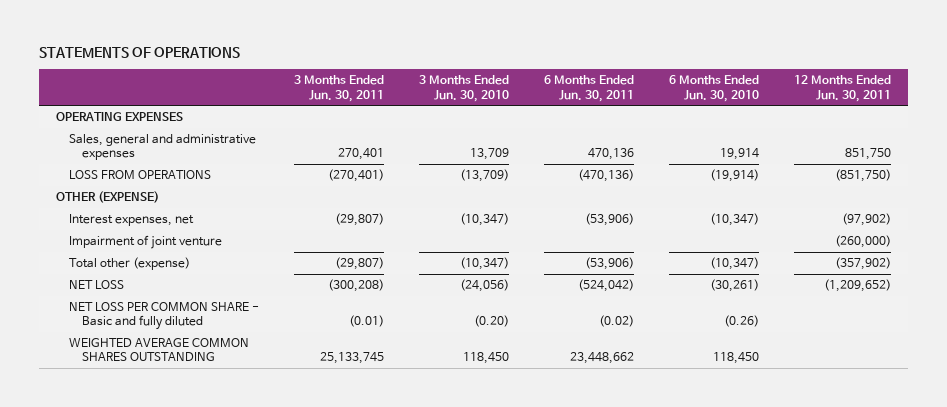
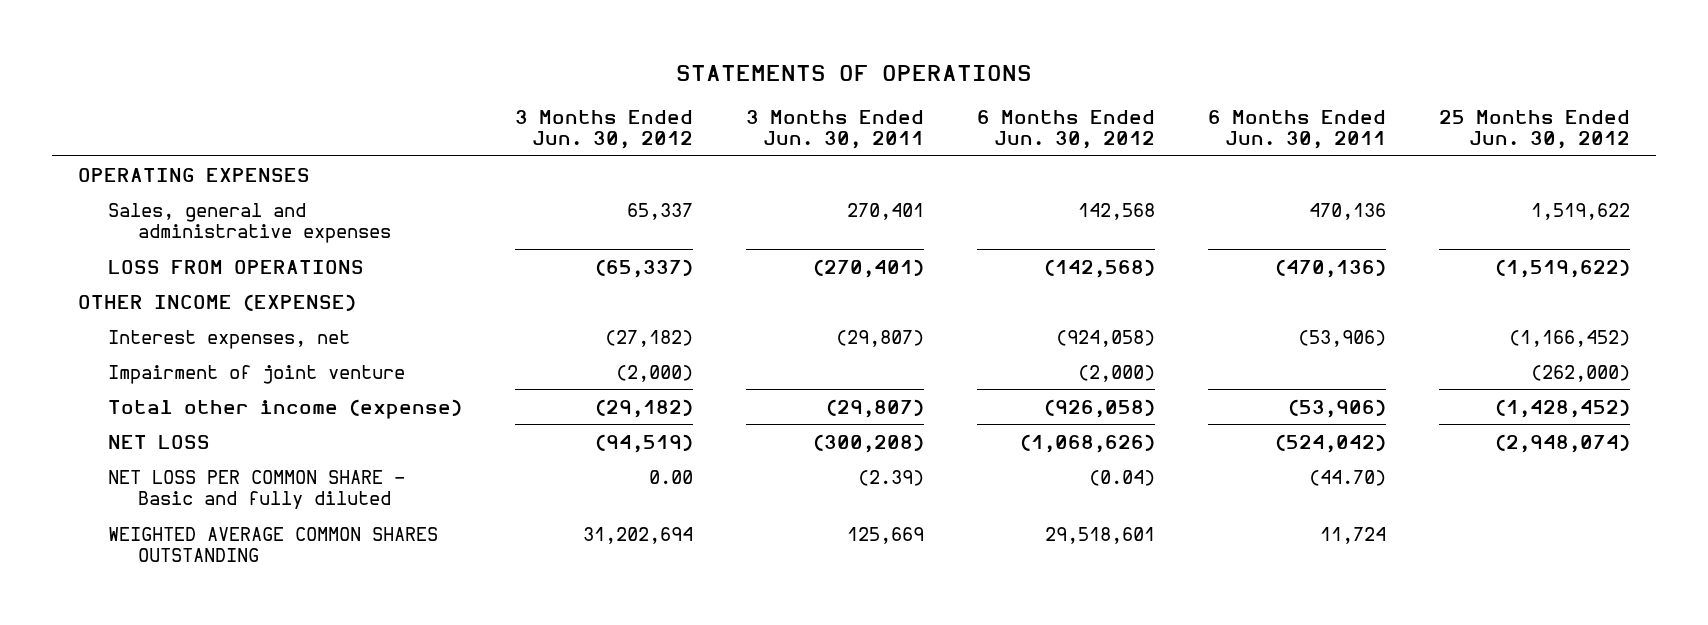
[419,75,510,102] 3 Months Ended Jun. 30, 2010 -> none
[668,75,759,102] 6 Months Ended Jun. 30, 2010 -> none
[793,75,891,102] 12 Months Ended Jun. 30, 2011 -> none
none -> [514,109,693,150] 3 Months Ended Jun. 30, 2012
none -> [976,109,1155,150] 6 Months Ended Jun. 30, 2012
none -> [1438,109,1630,150] 25 Months Ended Jun. 30, 2012
[56,191,160,204] OTHER (EXPENSE) -> [78,293,357,311] OTHER INCOME (EXPENSE)
[69,257,191,271] Total other (expense) -> [107,398,462,419] Total other income (expense)
[349,315,385,328] (0.01) -> [857,469,924,486] (2.39)
[599,315,635,328] (0.02) -> [1308,469,1386,486] (44.70)
[320,352,385,365] 25,133,745 -> [846,526,924,544] 125,669
[570,352,635,365] 23,448,662 -> [1319,526,1386,544] 11,724

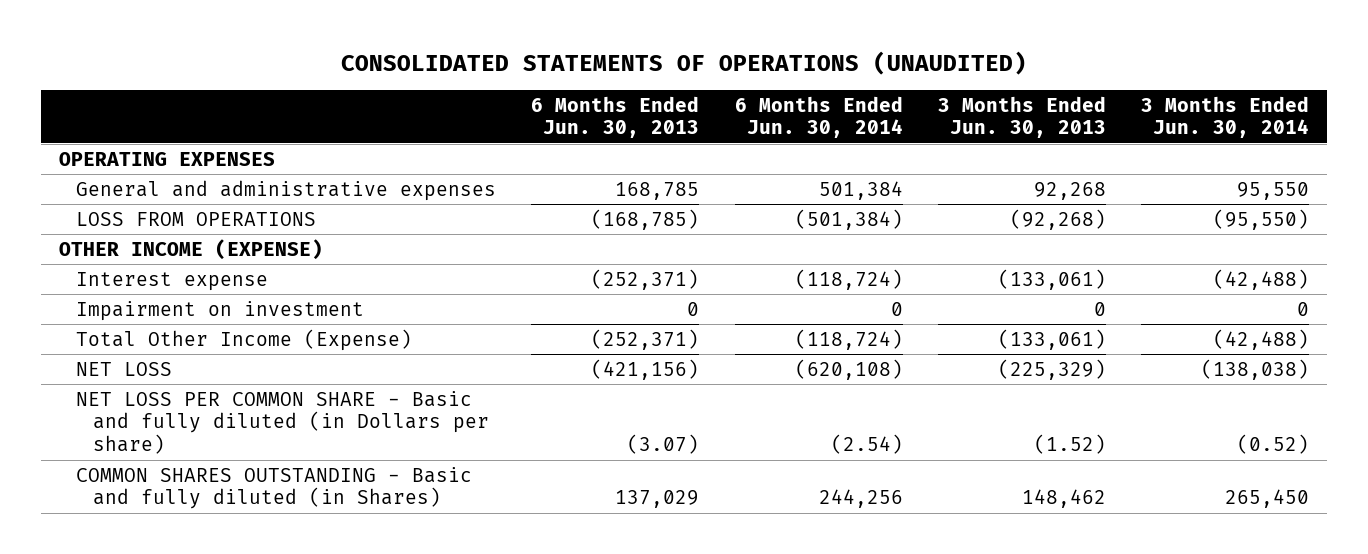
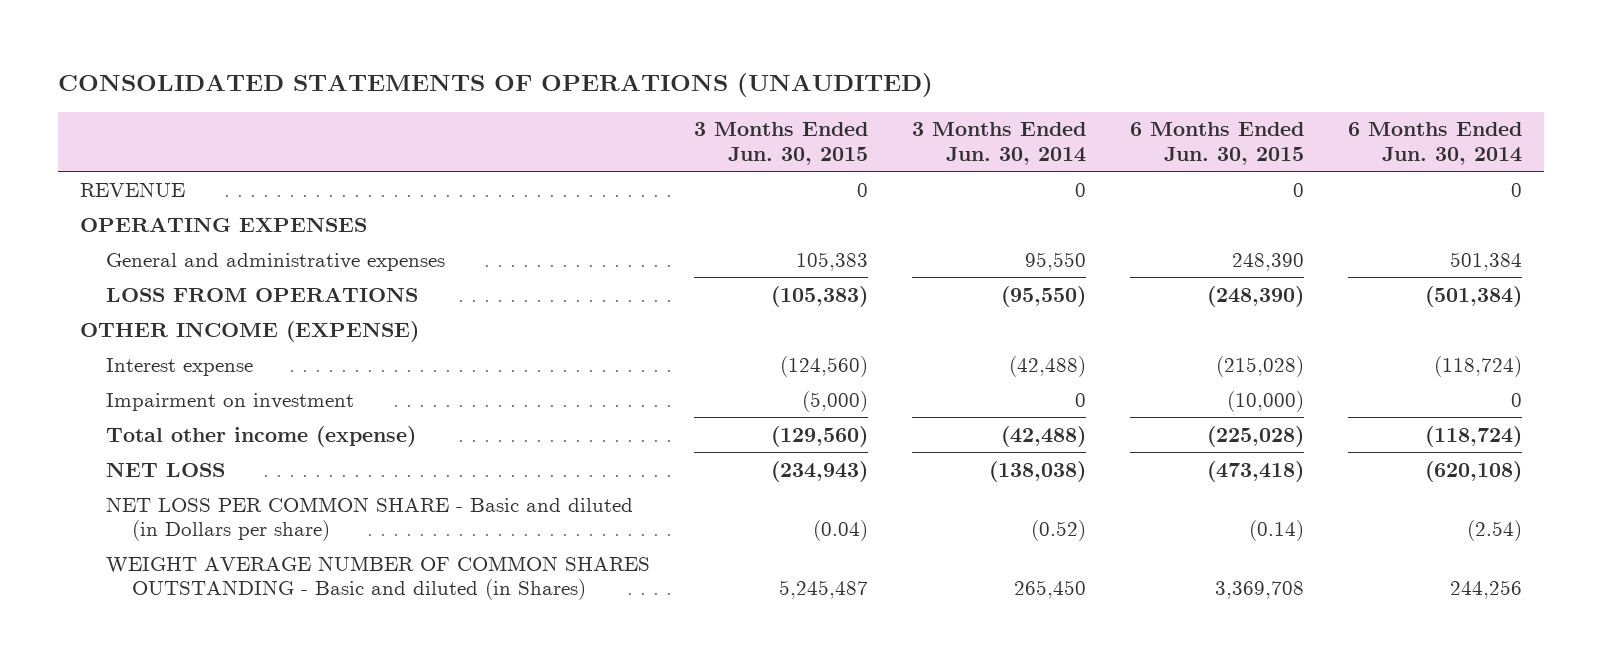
[531,95,700,139] 6 Months Ended Jun. 30, 2013 -> none
[937,95,1106,139] 3 Months Ended Jun. 30, 2013 -> none
none -> [694,122,869,165] 3 Months Ended Jun. 30, 2015
none -> [1129,122,1304,165] 6 Months Ended Jun. 30, 2015
none -> [80,181,186,197] REVENUE
[76,328,413,351] Total Other Income (Expense) -> [106,425,417,447] Total other income (expense)
[76,390,490,455] NET LOSS PER COMMON SHARE - Basic and fully diluted (in Dollars per share) -> [106,496,634,542] NET LOSS PER COMMON SHARE - Basic and diluted (in Dollars per share)
[76,466,473,510] COMMON SHARES OUTSTANDING - Basic and fully diluted (in Shares) -> [106,555,651,601] WEIGHT AVERAGE NUMBER OF COMMON SHARES OUTSTANDING - Basic and diluted (in Shares)

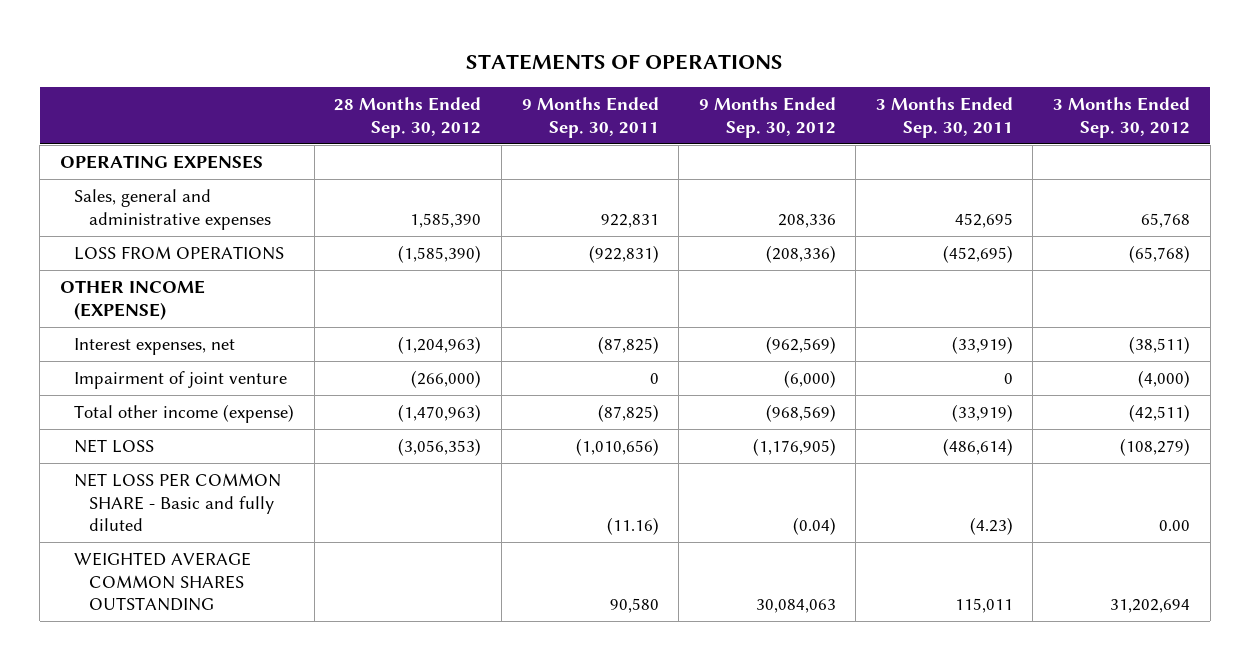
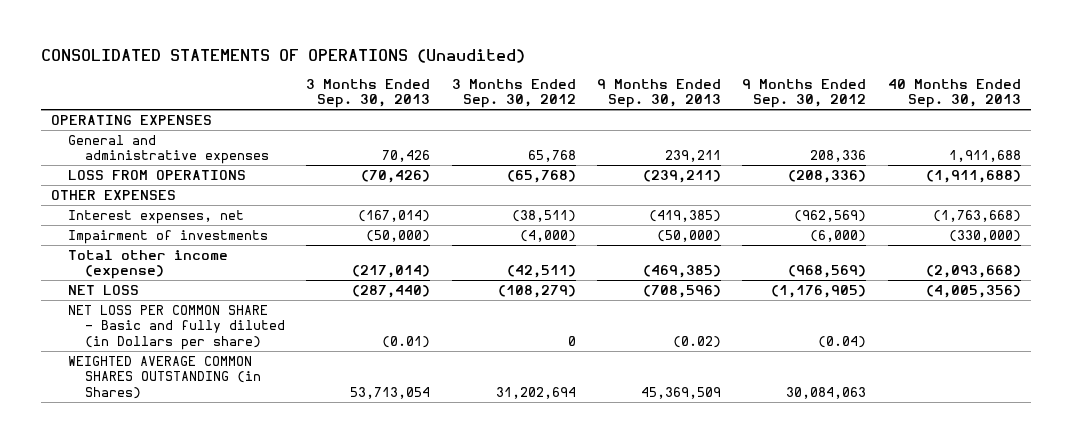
[465,53,783,70] STATEMENTS OF OPERATIONS -> [40,48,525,63] CONSOLIDATED STATEMENTS OF OPERATIONS (Unaudited)
[334,97,482,138] 28 Months Ended Sep. 30, 2012 -> none
[521,97,659,138] 9 Months Ended Sep. 30, 2011 -> none
[875,97,1013,138] 3 Months Ended Sep. 30, 2011 -> none
none -> [306,78,431,109] 3 Months Ended Sep. 30, 2013
none -> [597,78,722,109] 9 Months Ended Sep. 30, 2013
none -> [887,78,1021,109] 40 Months Ended Sep. 30, 2013
[74,189,271,230] Sales, general and administrative expenses -> [68,134,269,165] General and administrative expenses
[59,280,205,320] OTHER INCOME (EXPENSE) -> none
none -> [51,189,177,200] OTHER EXPENSES
[74,371,288,390] Impairment of joint venture -> none
none -> [68,229,269,244] Impairment of investments
[74,473,282,532] NET LOSS PER COMMON SHARE - Basic and fully diluted -> [68,304,285,350] NET LOSS PER COMMON SHARE - Basic and fully diluted (in Dollars per share)
[1159,520,1191,532] 0.00 -> [567,335,576,346] 0
[74,552,252,612] WEIGHTED AVERAGE COMMON SHARES OUTSTANDING -> [68,355,261,399] WEIGHTED AVERAGE COMMON SHARES OUTSTANDING (in Shares)

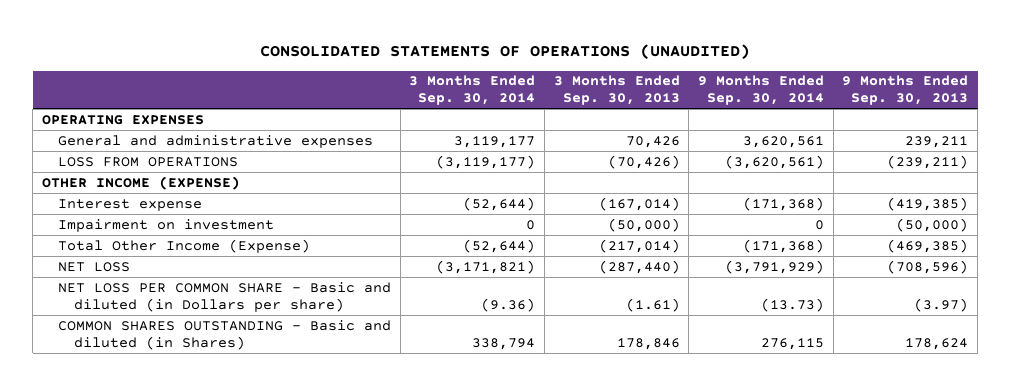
[40,48,525,63] CONSOLIDATED STATEMENTS OF OPERATIONS (Unaudited) -> [260,43,751,59] CONSOLIDATED STATEMENTS OF OPERATIONS (UNAUDITED)
[451,78,576,109] 3 Months Ended Sep. 30, 2012 -> none
[742,78,867,109] 9 Months Ended Sep. 30, 2012 -> none
[887,78,1021,109] 40 Months Ended Sep. 30, 2013 -> none
none -> [409,75,536,106] 3 Months Ended Sep. 30, 2014
none -> [698,75,825,106] 9 Months Ended Sep. 30, 2014
[51,189,177,200] OTHER EXPENSES -> none
none -> [42,175,241,190] OTHER INCOME (EXPENSE)
[68,209,245,224] Interest expenses, net -> [58,198,203,211] Interest expense
[68,229,269,244] Impairment of investments -> [58,218,275,232] Impairment on investment
[68,249,229,280] Total other income (expense) -> [58,238,311,253] Total Other Income (Expense)
[68,304,285,350] NET LOSS PER COMMON SHARE - Basic and fully diluted (in Dollars per share) -> [58,281,392,312] NET LOSS PER COMMON SHARE - Basic and diluted (in Dollars per share)
[382,335,431,348] (0.01) -> [625,297,680,312] (1.61)
[673,335,722,348] (0.02) -> [914,297,969,312] (3.97)
[68,355,261,399] WEIGHTED AVERAGE COMMON SHARES OUTSTANDING (in Shares) -> [58,319,392,350] COMMON SHARES OUTSTANDING - Basic and diluted (in Shares)
[350,386,431,399] 53,713,054 -> [616,337,680,350] 178,846
[641,386,722,399] 45,369,509 -> [905,337,969,350] 178,624

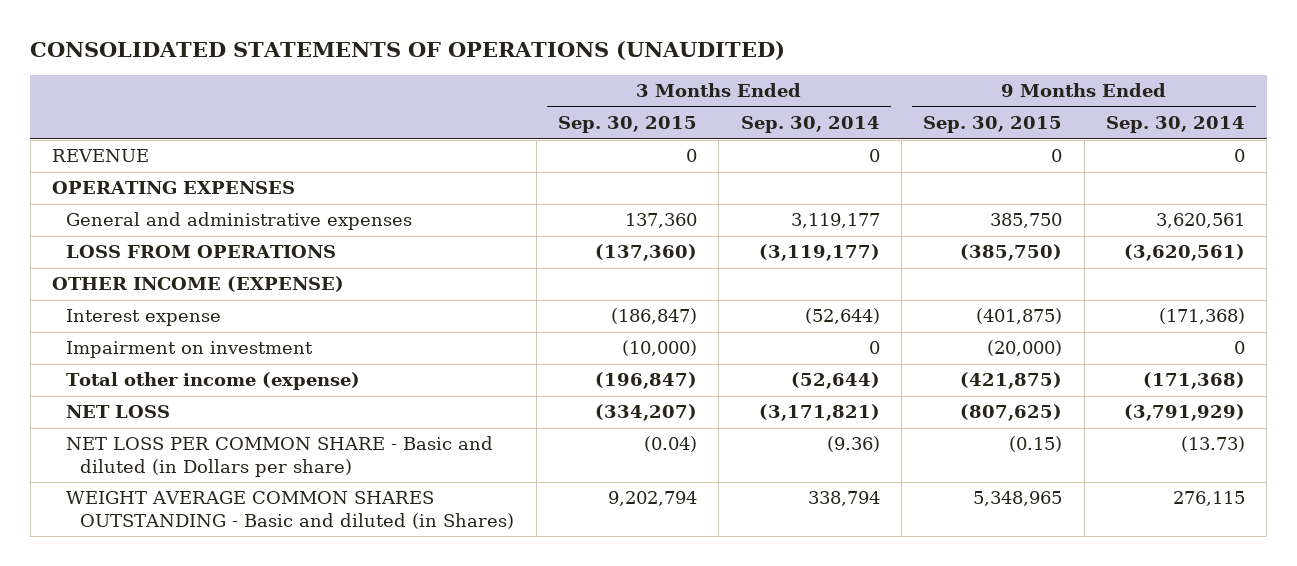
[553,75,680,106] 3 Months Ended Sep. 30, 2013 -> none
[842,75,969,106] 9 Months Ended Sep. 30, 2013 -> none
none -> [557,116,697,134] Sep. 30, 2015
none -> [923,116,1063,134] Sep. 30, 2015
none -> [51,149,149,163] REVENUE
[58,238,311,253] Total Other Income (Expense) -> [66,372,361,391] Total other income (expense)
[58,319,392,350] COMMON SHARES OUTSTANDING - Basic and diluted (in Shares) -> [66,491,515,529] WEIGHT AVERAGE COMMON SHARES OUTSTANDING - Basic and diluted (in Shares)

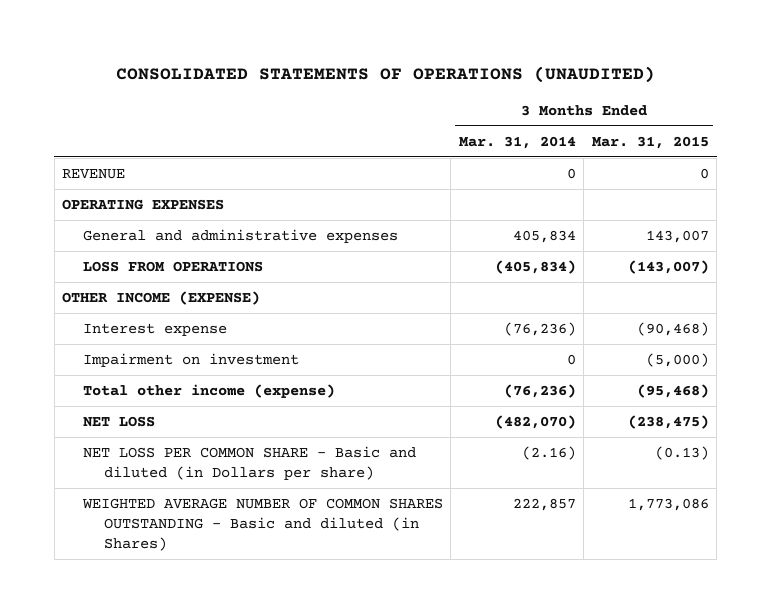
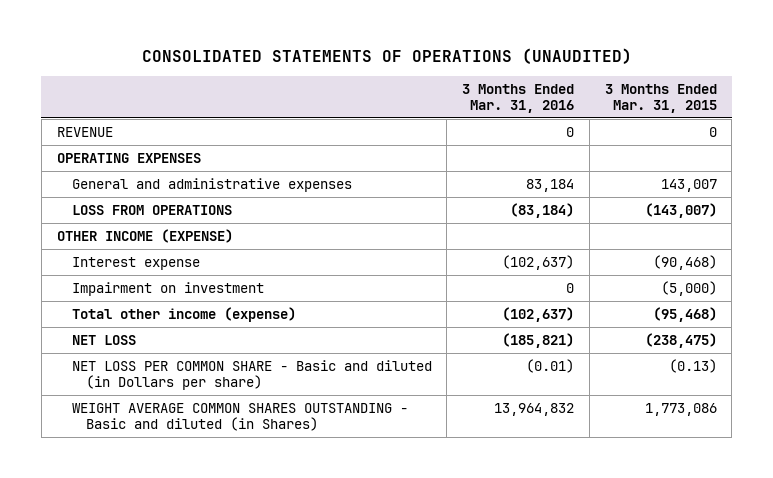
[458,135,576,149] Mar. 31, 2014 -> none
none -> [462,83,575,113] 3 Months Ended Mar. 31, 2016
[81,498,443,551] WEIGHTED AVERAGE NUMBER OF COMMON SHARES OUTSTANDING - Basic and diluted (in Shares) -> [71,402,408,431] WEIGHT AVERAGE COMMON SHARES OUTSTANDING - Basic and diluted (in Shares)

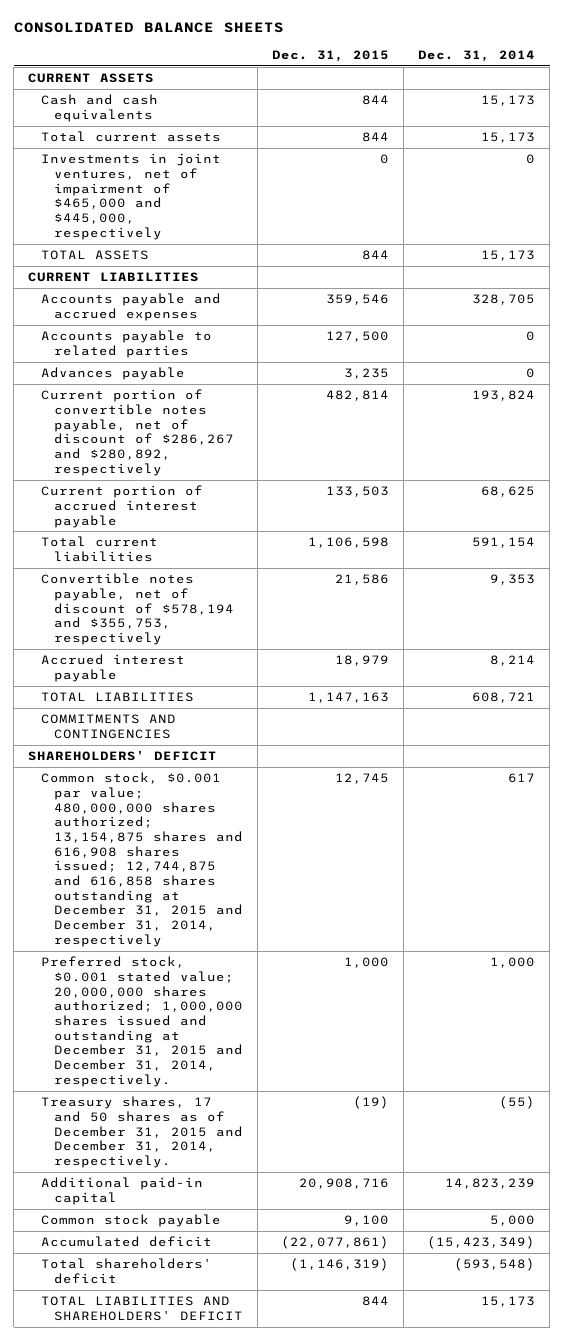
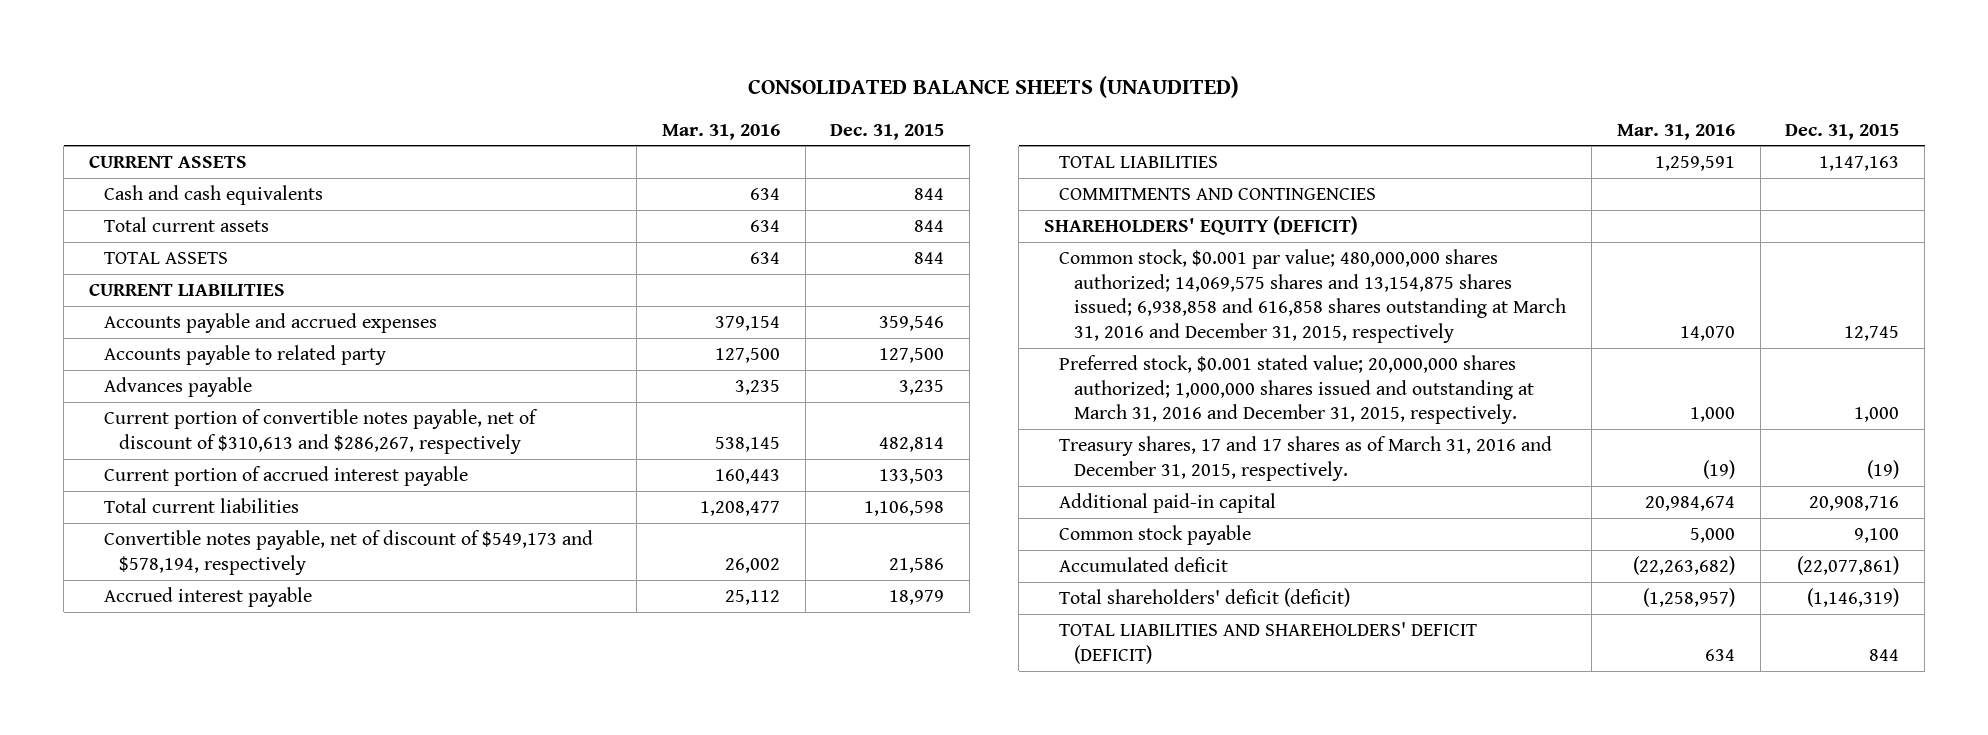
[13,21,284,33] CONSOLIDATED BALANCE SHEETS -> [748,75,1240,98] CONSOLIDATED BALANCE SHEETS (UNAUDITED)
[418,49,536,62] Dec. 31, 2014 -> none
none -> [661,123,780,140] Mar. 31, 2016
[41,153,222,240] Investments in joint ventures, net of impairment of $465,000 and $445,000, respectively -> none
[41,330,213,358] Accounts payable to related parties -> [104,345,387,366] Accounts payable to related party
[41,389,235,476] Current portion of convertible notes payable, net of discount of $286,267 and $280,892, respectively -> [104,409,539,454] Current portion of convertible notes payable, net of discount of $310,613 and $286,267, respectively
[41,573,235,645] Convertible notes payable, net of discount of $578,194 and $355,753, respectively -> [104,530,594,575] Convertible notes payable, net of discount of $549,173 and $578,194, respectively
[28,750,218,762] SHAREHOLDERS' DEFICIT -> [1043,216,1358,236] SHAREHOLDERS' EQUITY (DEFICIT)
[41,772,244,947] Common stock, $0.001 par value; 480,000,000 shares authorized; 13,154,875 shares and 616,908 shares issued; 12,744,875 and 616,858 shares outstanding at December 31, 2015 and December 31, 2014, respectively -> [1059,249,1567,343] Common stock, $0.001 par value; 480,000,000 shares authorized; 14,069,575 shares and 13,154,875 shares issued; 6,938,858 and 616,858 shares outstanding at March 31, 2016 and December 31, 2015, respectively
[41,956,244,1087] Preferred stock, $0.001 stated value; 20,000,000 shares authorized; 1,000,000 shares issued and outstanding at December 31, 2015 and December 31, 2014, respectively. -> [1059,355,1535,425] Preferred stock, $0.001 stated value; 20,000,000 shares authorized; 1,000,000 shares issued and outstanding at March 31, 2016 and December 31, 2015, respectively.
[41,1096,244,1168] Treasury shares, 17 and 50 shares as of December 31, 2015 and December 31, 2014, respectively. -> [1059,436,1553,481] Treasury shares, 17 and 17 shares as of March 31, 2016 and December 31, 2015, respectively.
[41,1258,213,1284] Total shareholders' deficit -> [1059,588,1351,608] Total shareholders' deficit (deficit)
[41,1296,244,1321] TOTAL LIABILITIES AND SHAREHOLDERS' DEFICIT -> [1059,622,1478,664] TOTAL LIABILITIES AND SHAREHOLDERS' DEFICIT (DEFICIT)

